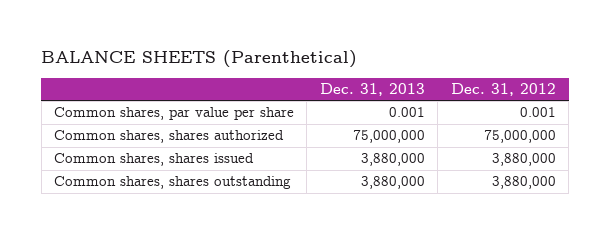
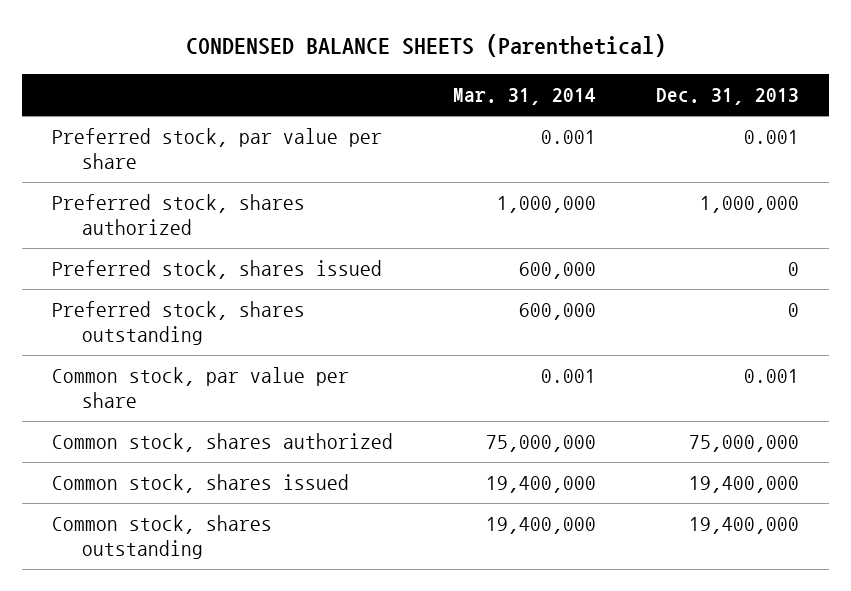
[41,50,358,69] BALANCE SHEETS (Parenthetical) -> [185,34,666,58] CONDENSED BALANCE SHEETS (Parenthetical)
[450,82,556,96] Dec. 31, 2012 -> none
none -> [453,87,597,105] Mar. 31, 2014
none -> [51,128,382,170] Preferred stock, par value per share
none -> [51,194,305,236] Preferred stock, shares authorized
none -> [51,260,382,280] Preferred stock, shares issued
none -> [51,301,305,346] Preferred stock, shares outstanding
[53,107,294,121] Common shares, par value per share -> [51,367,349,409] Common stock, par value per share
[53,130,284,144] Common shares, shares authorized -> [51,433,393,453] Common stock, shares authorized
[53,153,254,167] Common shares, shares issued -> [51,474,349,494] Common stock, shares issued
[360,153,425,167] 3,880,000 -> [689,476,800,494] 19,400,000
[53,176,291,190] Common shares, shares outstanding -> [51,515,272,560] Common stock, shares outstanding
[360,176,425,190] 3,880,000 -> [689,517,800,535] 19,400,000

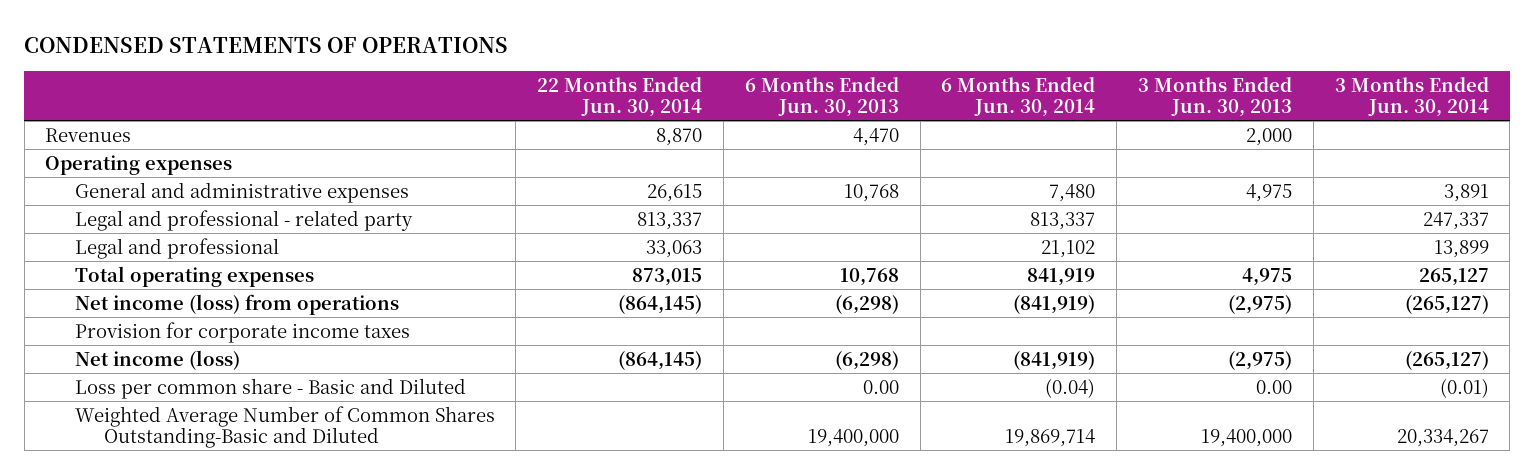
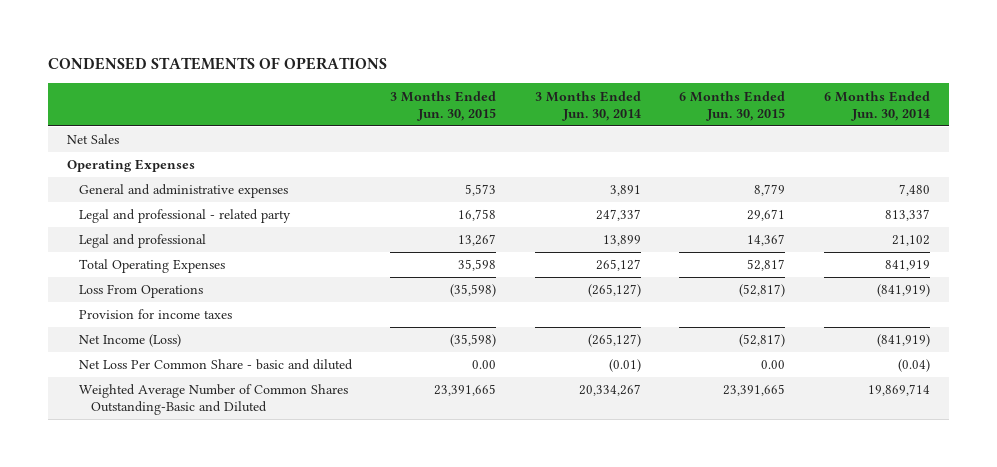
[537,76,703,117] 22 Months Ended Jun. 30, 2014 -> none
[744,76,899,117] 6 Months Ended Jun. 30, 2013 -> none
[1137,76,1292,117] 3 Months Ended Jun. 30, 2013 -> none
none -> [390,90,497,121] 3 Months Ended Jun. 30, 2015
none -> [679,90,786,121] 6 Months Ended Jun. 30, 2015
[45,127,132,142] Revenues -> [67,134,120,145] Net Sales
[45,154,233,175] Operating expenses -> [67,159,196,173] Operating Expenses
[74,265,314,287] Total operating expenses -> [79,259,226,274] Total Operating Expenses
[74,293,399,315] Net income (loss) from operations -> [79,284,204,299] Loss From Operations
[74,321,410,343] Provision for corporate income taxes -> [79,309,233,320] Provision for income taxes
[74,349,240,370] Net income (loss) -> [79,334,182,348] Net Income (Loss)
[74,377,466,399] Loss per common share - Basic and Diluted -> [79,359,354,371] Net Loss Per Common Share - basic and diluted

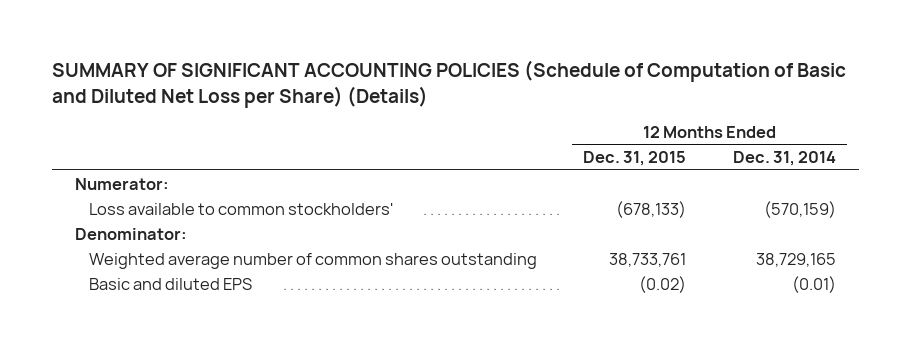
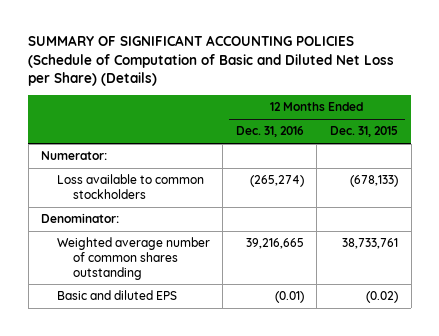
[732,150,836,166] Dec. 31, 2014 -> none
none -> [235,126,304,138] Dec. 31, 2016
[88,202,394,215] Loss available to common stockholders' -> [56,174,204,199] Loss available to common stockholders

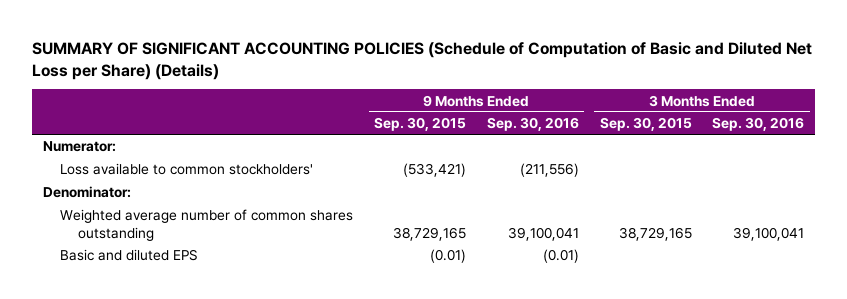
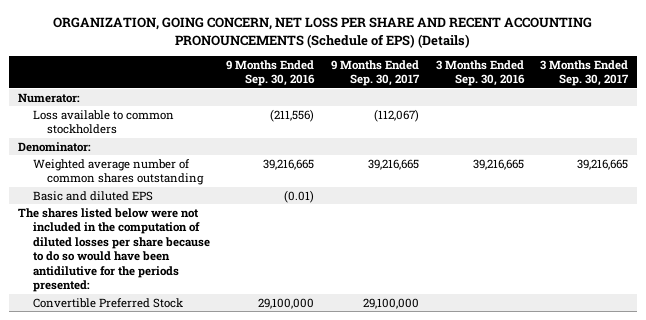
[32,41,813,80] SUMMARY OF SIGNIFICANT ACCOUNTING POLICIES (Schedule of Computation of Basic and Diluted Net Loss per Share) (Details) -> [53,17,593,48] ORGANIZATION, GOING CONCERN, NET LOSS PER SHARE AND RECENT ACCOUNTING PRONOUNCEMENTS (Schedule of EPS) (Details)
[373,117,466,132] Sep. 30, 2015 -> none
[599,117,692,132] Sep. 30, 2015 -> none
none -> [330,59,420,87] 9 Months Ended Sep. 30, 2017
none -> [540,59,630,87] 3 Months Ended Sep. 30, 2017
[60,163,314,176] Loss available to common stockholders' -> [32,109,174,135] Loss available to common stockholders
[507,226,579,241] 39,100,041 -> [263,158,315,170] 39,216,665
[733,226,805,241] 39,100,041 -> [472,158,524,170] 39,216,665
none -> [17,207,210,293] The shares listed below were not included in the computation of diluted losses per share because to do so would have been antidilutive for the periods presented:
none -> [32,297,183,308] Convertible Preferred Stock

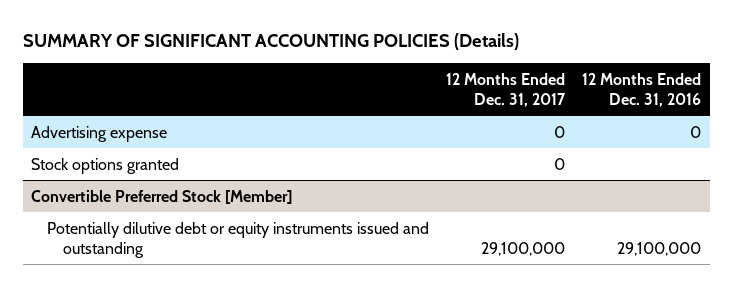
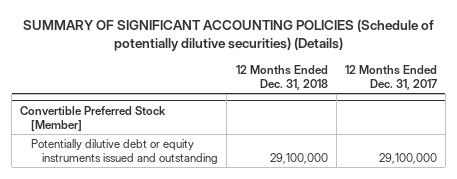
[22,33,519,51] SUMMARY OF SIGNIFICANT ACCOUNTING POLICIES (Details) -> [22,19,434,52] SUMMARY OF SIGNIFICANT ACCOUNTING POLICIES (Schedule of potentially dilutive securities) (Details)
[582,72,702,107] 12 Months Ended Dec. 31, 2016 -> none
none -> [235,64,328,90] 12 Months Ended Dec. 31, 2018
[31,125,168,142] Advertising expense -> none
[31,157,180,174] Stock options granted -> none

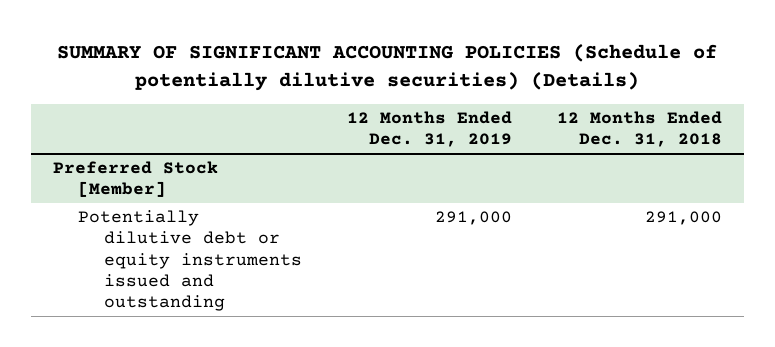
[344,64,437,90] 12 Months Ended Dec. 31, 2017 -> none
none -> [346,111,512,148] 12 Months Ended Dec. 31, 2019
[20,105,167,131] Convertible Preferred Stock [Member] -> [53,161,219,198] Preferred Stock [Member]
[269,152,328,164] 29,100,000 -> [644,211,722,226] 291,000

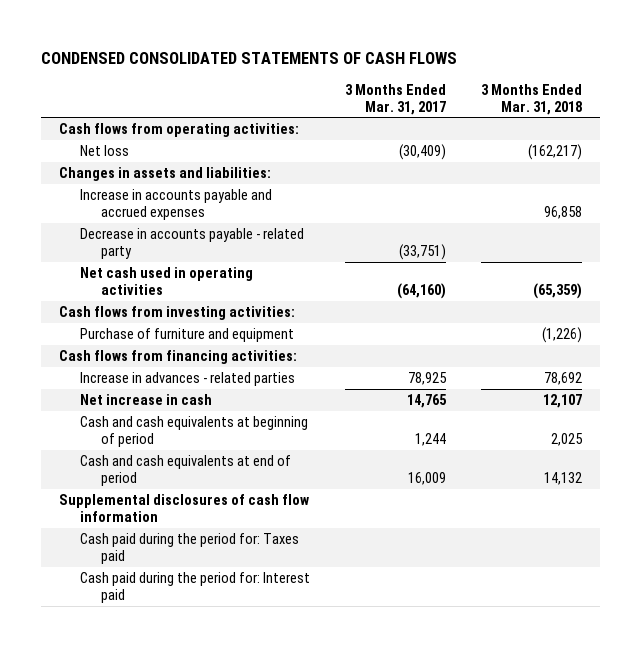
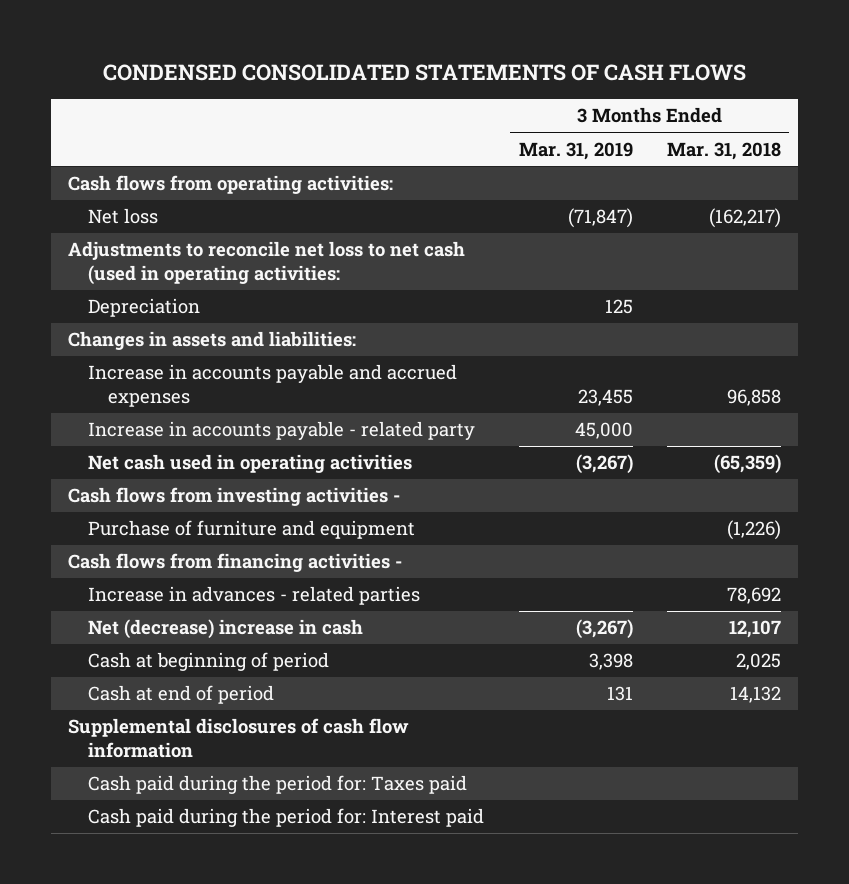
[345,83,447,115] 3 Months Ended Mar. 31, 2017 -> none
none -> [518,141,633,160] Mar. 31, 2019
none -> [68,241,466,286] Adjustments to reconcile net loss to net cash (used in operating activities:
none -> [88,298,201,318] Depreciation
[80,227,305,260] Decrease in accounts payable - related party -> [88,421,476,441] Increase in accounts payable - related party
[58,305,295,320] Cash flows from investing activities: -> [68,487,401,507] Cash flows from investing activities -
[58,349,297,364] Cash flows from financing activities: -> [68,553,403,573] Cash flows from financing activities -
[80,393,213,405] Net increase in cash -> [88,619,364,640] Net (decrease) increase in cash
[80,415,309,448] Cash and cash equivalents at beginning of period -> [88,652,330,672] Cash at beginning of period
[80,454,292,487] Cash and cash equivalents at end of period -> [88,685,275,705] Cash at end of period

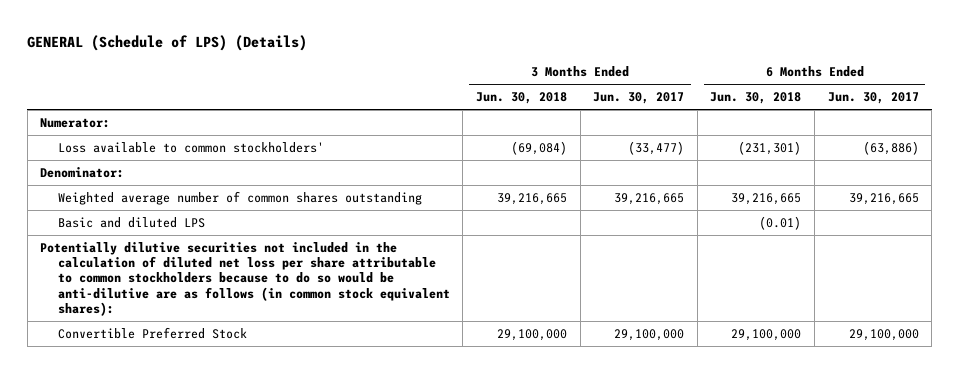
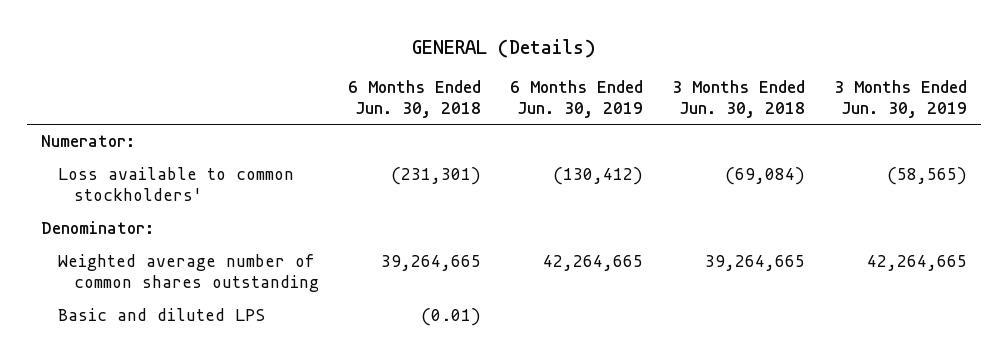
[27,34,308,51] GENERAL (Schedule of LPS) (Details) -> [412,38,597,58] GENERAL (Details)
[593,92,685,105] Jun. 30, 2017 -> none
[827,92,919,105] Jun. 30, 2017 -> none
none -> [509,80,643,119] 6 Months Ended Jun. 30, 2019
none -> [833,80,967,119] 3 Months Ended Jun. 30, 2019
[496,192,567,205] 39,216,665 -> [704,255,805,272] 39,264,665
[731,192,802,205] 39,216,665 -> [380,255,481,272] 39,264,665
[40,241,450,316] Potentially dilutive securities not included in the calculation of diluted net loss per share attributable to common stockholders because to do so would be anti-dilutive are as follows (in common stock equivalent shares): -> none
[57,326,247,339] Convertible Preferred Stock -> none

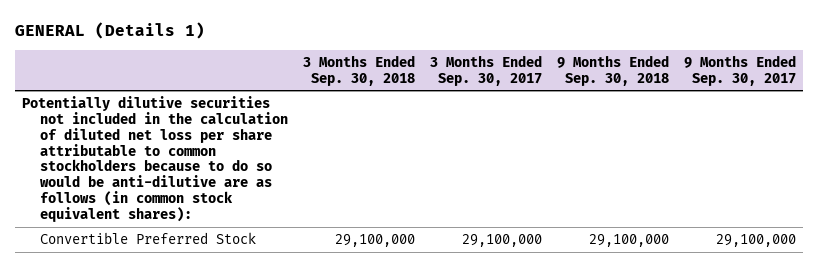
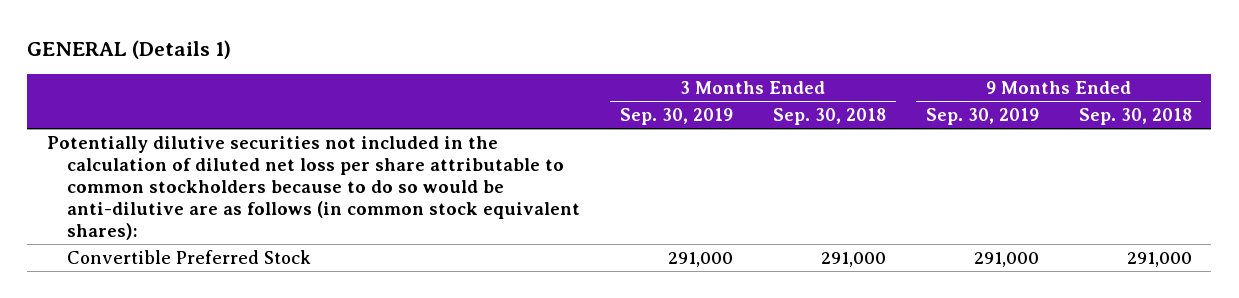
[429,54,542,86] 3 Months Ended Sep. 30, 2017 -> none
[683,54,796,86] 9 Months Ended Sep. 30, 2017 -> none
none -> [620,107,734,125] Sep. 30, 2019
none -> [925,107,1039,125] Sep. 30, 2019
[334,234,415,248] 29,100,000 -> [820,251,886,267] 291,000
[588,234,669,248] 29,100,000 -> [1126,251,1192,267] 291,000

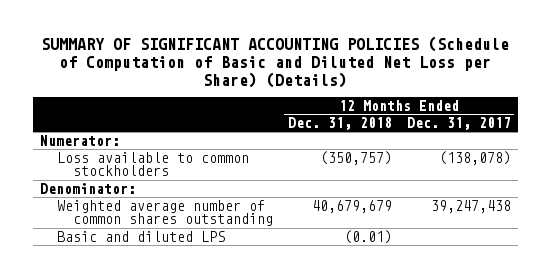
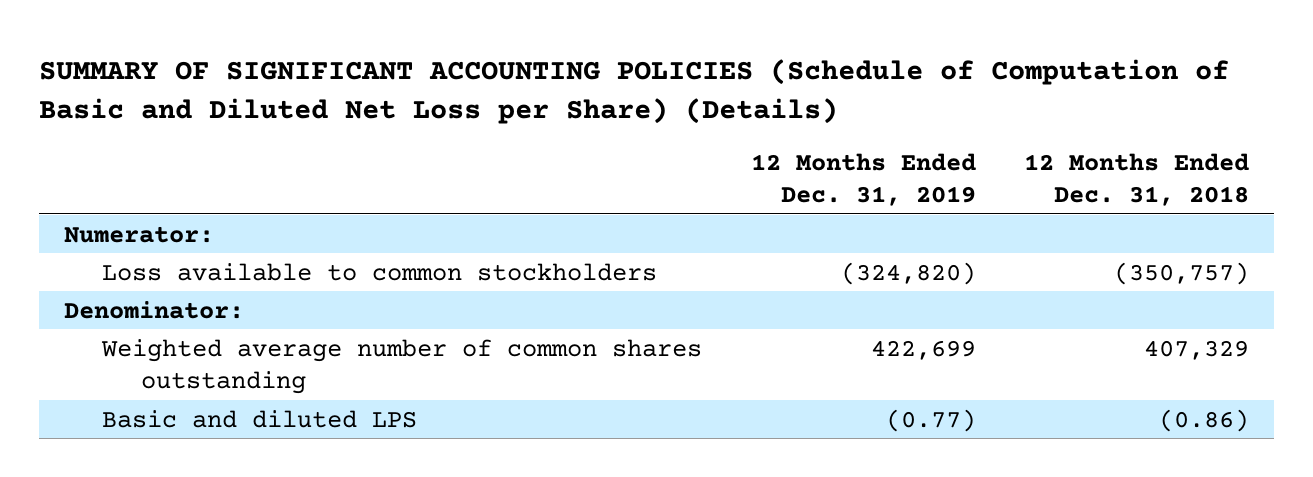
[406,116,511,130] Dec. 31, 2017 -> none
none -> [750,152,976,206] 12 Months Ended Dec. 31, 2019
[311,199,392,213] 40,679,679 -> [1144,339,1250,360] 407,329
[343,229,392,244] (0.01) -> [1159,408,1250,432] (0.86)

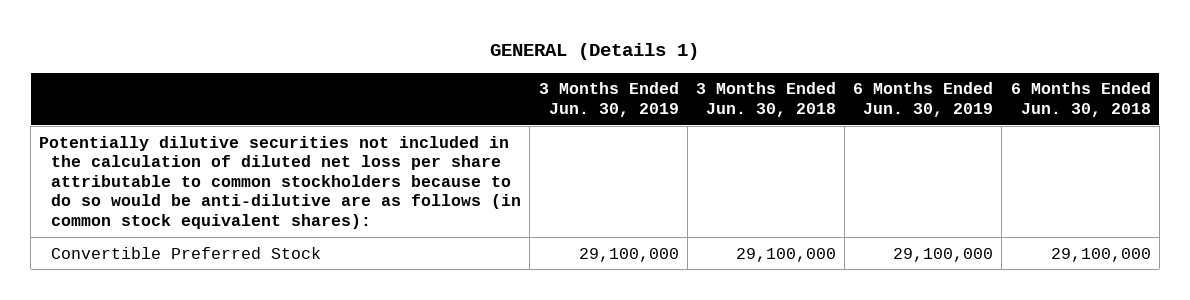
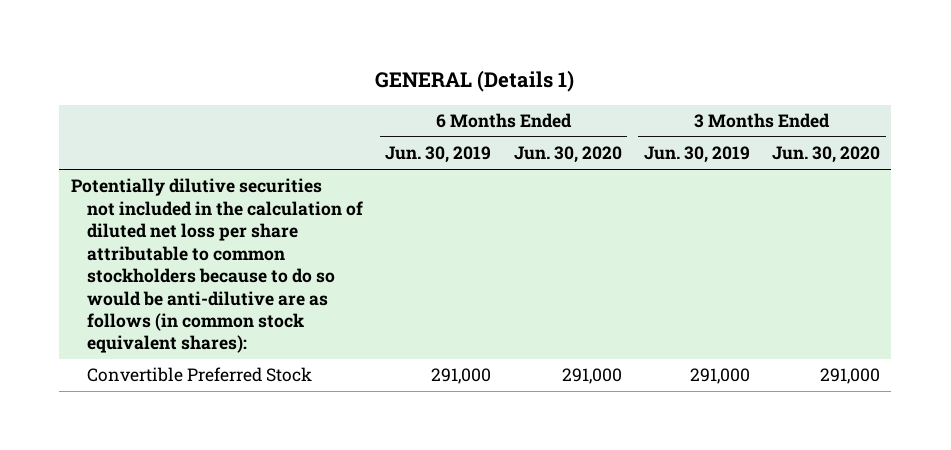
[695,82,836,117] 3 Months Ended Jun. 30, 2018 -> none
[1010,82,1151,117] 6 Months Ended Jun. 30, 2018 -> none
none -> [513,146,622,164] Jun. 30, 2020
none -> [772,146,881,164] Jun. 30, 2020
[578,247,679,262] 29,100,000 -> [690,368,751,385] 291,000
[893,247,994,262] 29,100,000 -> [431,368,492,385] 291,000

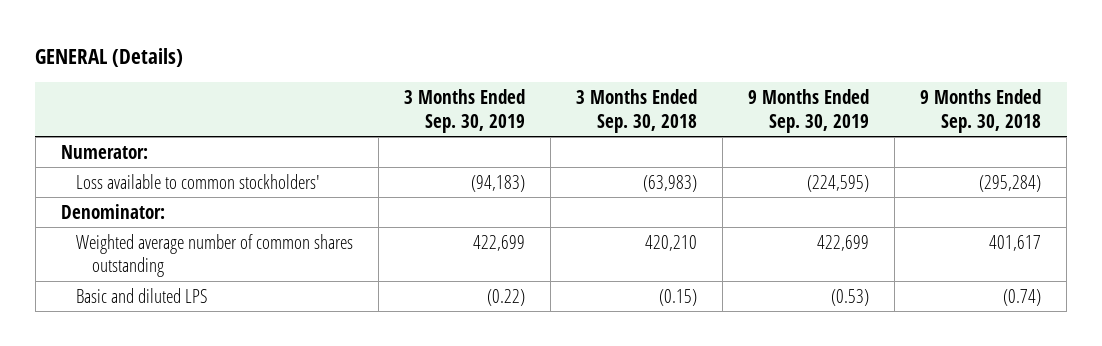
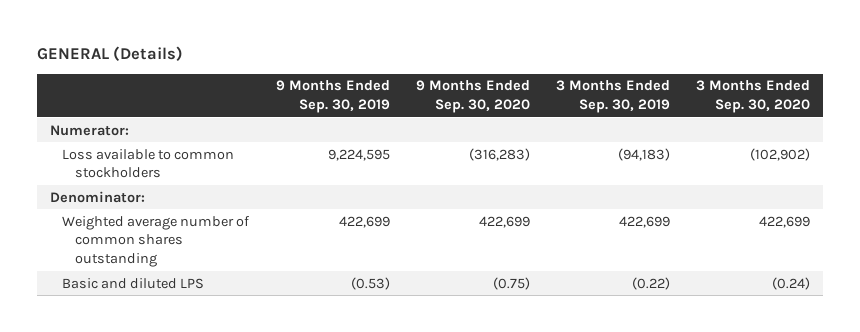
[576,89,698,133] 3 Months Ended Sep. 30, 2018 -> none
[920,89,1042,133] 9 Months Ended Sep. 30, 2018 -> none
none -> [415,80,530,113] 9 Months Ended Sep. 30, 2020
none -> [696,80,811,113] 3 Months Ended Sep. 30, 2020
[76,173,321,189] Loss available to common stockholders' -> [62,148,235,179] Loss available to common stockholders
[807,174,870,192] (224,595) -> [327,148,390,161] 9,224,595

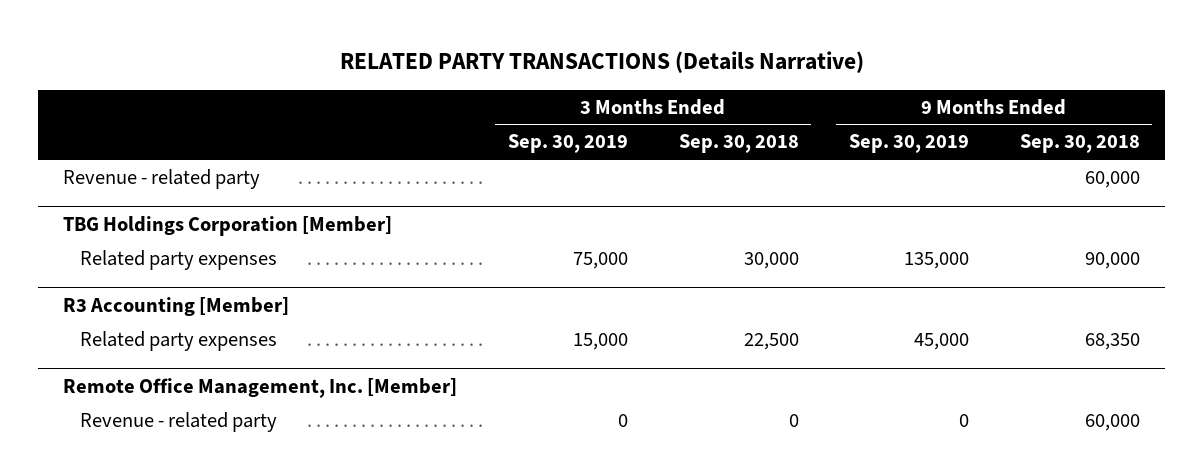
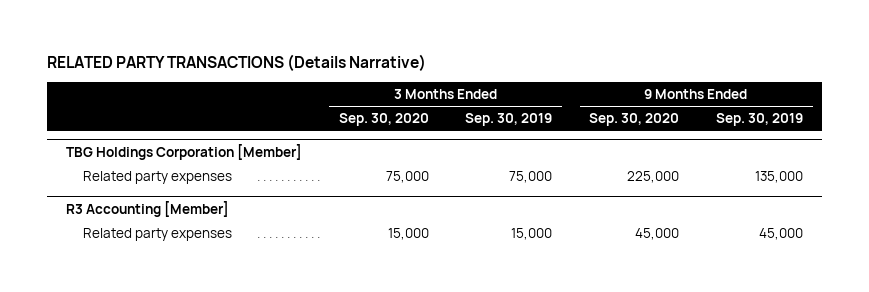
[678,134,799,154] Sep. 30, 2018 -> none
[1019,134,1140,154] Sep. 30, 2018 -> none
none -> [338,113,429,127] Sep. 30, 2020
none -> [589,113,680,127] Sep. 30, 2020
[63,169,261,190] Revenue - related party -> none
[63,377,458,398] Remote Office Management, Inc. [Member] -> none
[79,412,277,433] Revenue - related party -> none

